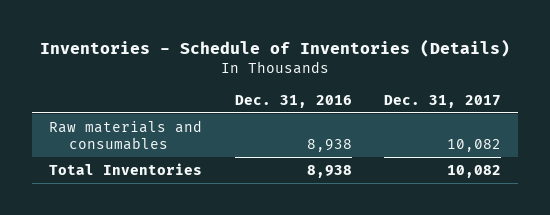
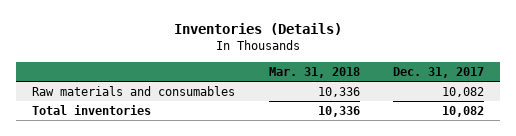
[40,39,511,58] Inventories - Schedule of Inventories (Details) -> [174,23,343,36] Inventories (Details)
[234,94,352,108] Dec. 31, 2016 -> none
none -> [268,67,360,79] Mar. 31, 2018
[48,162,202,175] Total Inventories -> [32,105,152,116] Total inventories

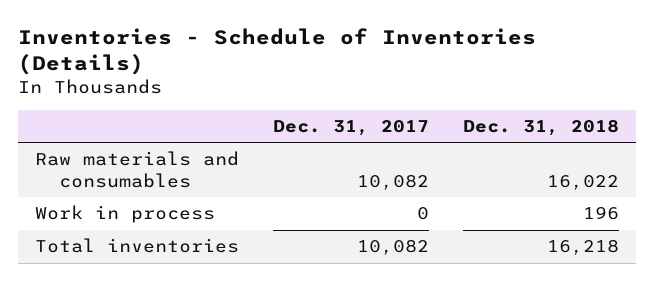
[174,23,343,36] Inventories (Details) -> [17,28,536,76] Inventories - Schedule of Inventories (Details)
[268,67,360,79] Mar. 31, 2018 -> none
none -> [462,118,619,136] Dec. 31, 2018
none -> [34,205,215,224] Work in process

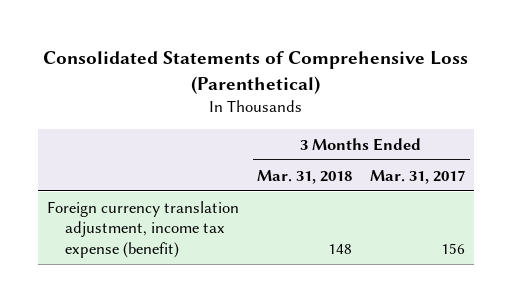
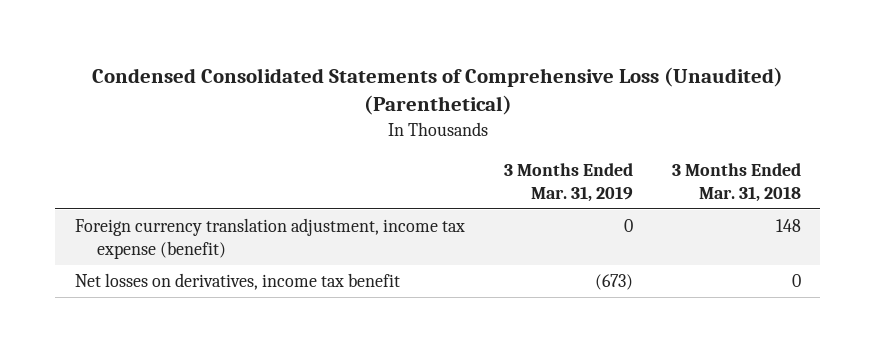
[43,50,469,94] Consolidated Statements of Comprehensive Loss (Parenthetical) -> [91,67,783,116] Condensed Consolidated Statements of Comprehensive Loss (Unaudited) (Parenthetical)
[370,169,466,184] Mar. 31, 2017 -> none
none -> [503,163,633,202] 3 Months Ended Mar. 31, 2019
none -> [74,273,400,291] Net losses on derivatives, income tax benefit

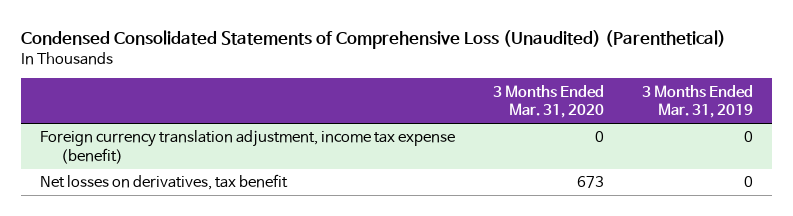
[671,163,801,202] 3 Months Ended Mar. 31, 2018 -> none
none -> [493,84,605,119] 3 Months Ended Mar. 31, 2020
[74,273,400,291] Net losses on derivatives, income tax benefit -> [40,174,289,191] Net losses on derivatives, tax benefit
[594,274,633,291] (673) -> [743,176,753,188] 0

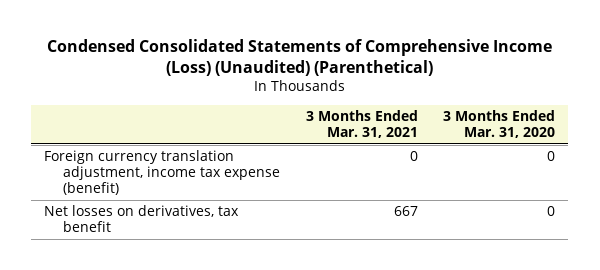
[21,30,727,50] Condensed Consolidated Statements of Comprehensive Loss (Unaudited) (Parenthetical) -> [46,39,552,77] Condensed Consolidated Statements of Comprehensive Income (Loss) (Unaudited) (Parenthetical)
[641,84,753,119] 3 Months Ended Mar. 31, 2019 -> none
none -> [305,110,418,138] 3 Months Ended Mar. 31, 2021
[577,176,605,189] 673 -> [547,206,556,217] 0

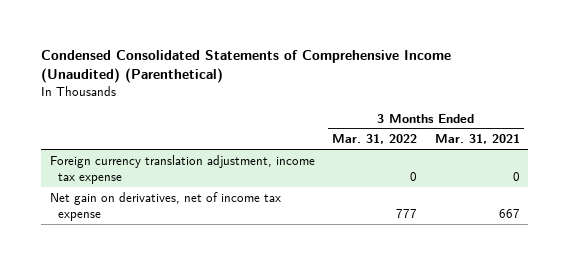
[46,39,552,77] Condensed Consolidated Statements of Comprehensive Income (Loss) (Unaudited) (Parenthetical) -> [41,50,452,84] Condensed Consolidated Statements of Comprehensive Income (Unaudited) (Parenthetical)
[443,110,556,138] 3 Months Ended Mar. 31, 2020 -> none
none -> [332,134,418,145] Mar. 31, 2022
[44,150,281,195] Foreign currency translation adjustment, income tax expense (benefit) -> [49,154,315,184] Foreign currency translation adjustment, income tax expense
[44,205,240,233] Net losses on derivatives, tax benefit -> [49,191,281,221] Net gain on derivatives, net of income tax expense

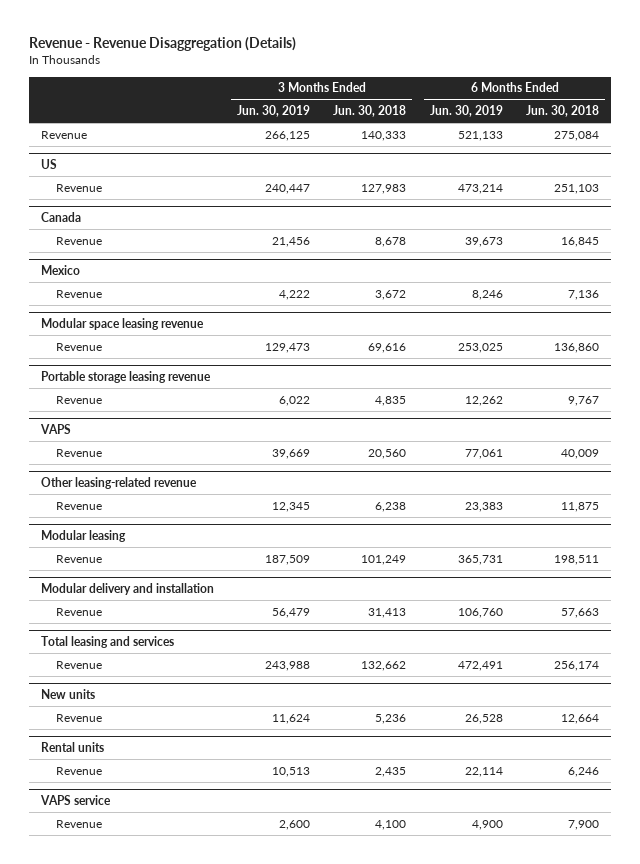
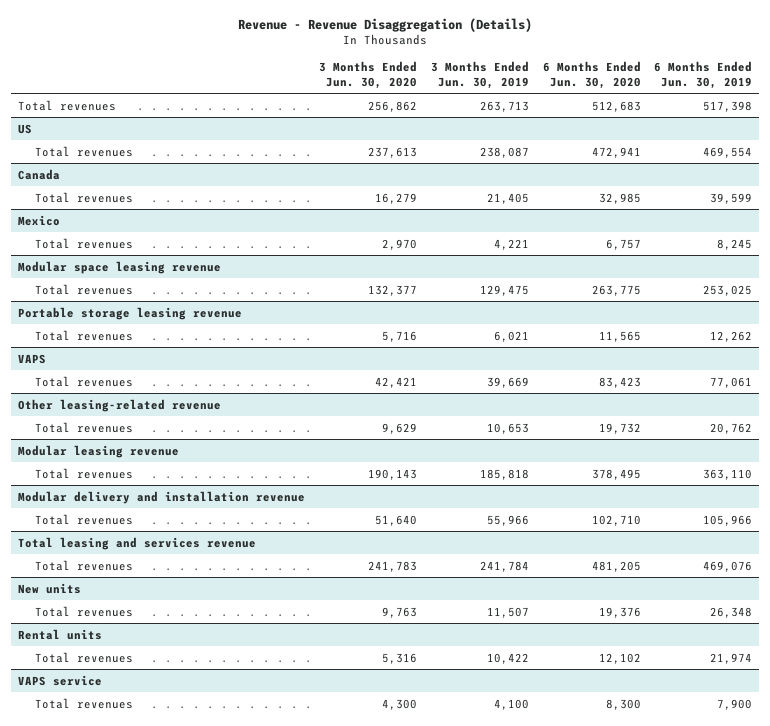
[333,105,407,118] Jun. 30, 2018 -> none
[526,105,600,118] Jun. 30, 2018 -> none
none -> [318,61,417,89] 3 Months Ended Jun. 30, 2020
none -> [542,61,641,89] 6 Months Ended Jun. 30, 2020
[40,130,87,139] Revenue -> none
none -> [17,99,116,111] Total revenues
[56,183,103,192] Revenue -> none
none -> [35,145,134,157] Total revenues
[56,236,103,245] Revenue -> none
none -> [35,191,134,203] Total revenues
[56,289,103,298] Revenue -> none
none -> [35,237,134,249] Total revenues
[56,342,103,351] Revenue -> none
none -> [35,283,134,295] Total revenues
[56,395,103,404] Revenue -> none
none -> [35,329,134,341] Total revenues
[56,448,103,457] Revenue -> [35,375,134,387] Total revenues
[56,501,103,510] Revenue -> none
[56,554,103,563] Revenue -> none
[56,607,103,616] Revenue -> none
[56,660,103,669] Revenue -> none
none -> [35,421,134,433] Total revenues
[40,529,126,542] Modular leasing -> [17,444,179,458] Modular leasing revenue
none -> [35,467,134,479] Total revenues
[40,582,214,595] Modular delivery and installation -> [17,490,305,504] Modular delivery and installation revenue
none -> [35,513,134,525] Total revenues
[40,635,174,648] Total leasing and services -> [17,536,256,550] Total leasing and services revenue
none -> [35,559,134,571] Total revenues
[56,713,103,722] Revenue -> none
none -> [35,605,134,617] Total revenues
[56,766,103,775] Revenue -> none
none -> [35,651,134,663] Total revenues
[56,819,103,828] Revenue -> none
none -> [35,697,134,709] Total revenues

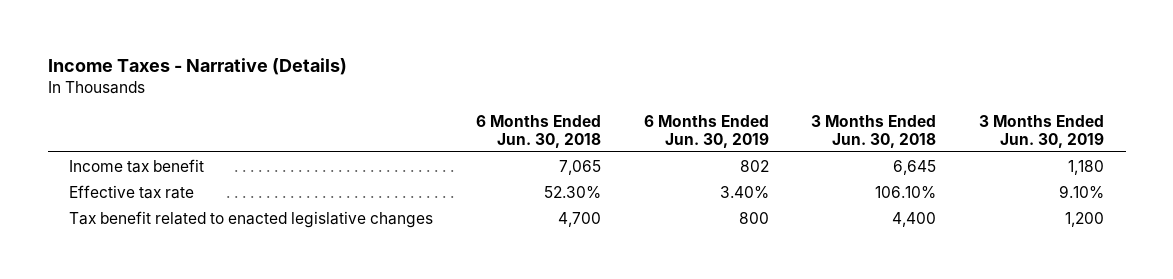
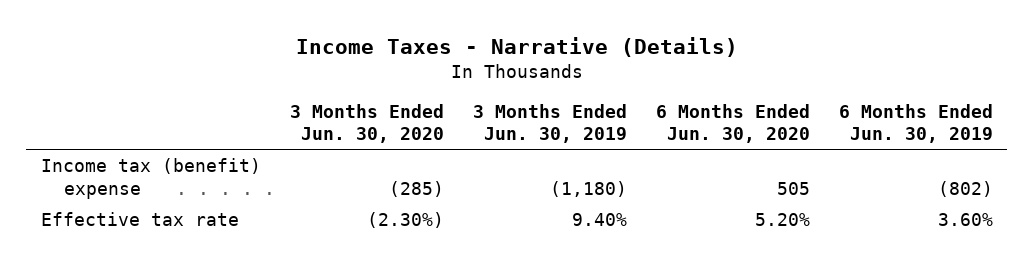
[475,114,601,148] 6 Months Ended Jun. 30, 2018 -> none
[811,114,937,148] 3 Months Ended Jun. 30, 2018 -> none
none -> [289,103,444,144] 3 Months Ended Jun. 30, 2020
none -> [655,103,810,144] 6 Months Ended Jun. 30, 2020
[68,210,433,228] Tax benefit related to enacted legislative changes -> none
[68,158,204,173] Income tax benefit -> [40,158,261,199] Income tax (benefit) expense
[739,159,769,172] 802 -> [937,180,993,197] (802)
[1068,159,1105,175] 1,180 -> [549,180,627,197] (1,180)
[719,185,769,198] 3.40% -> [937,213,993,227] 3.60%
[1059,184,1105,198] 9.10% -> [571,213,627,227] 9.40%

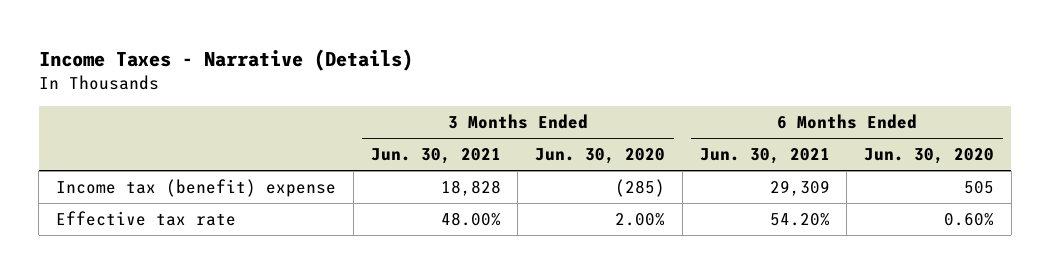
[472,103,627,144] 3 Months Ended Jun. 30, 2019 -> none
[838,103,993,144] 6 Months Ended Jun. 30, 2019 -> none
none -> [370,148,501,165] Jun. 30, 2021
none -> [699,148,830,165] Jun. 30, 2021
[366,212,444,229] (2.30%) -> [615,213,666,227] 2.00%
[754,213,810,227] 5.20% -> [944,213,995,227] 0.60%

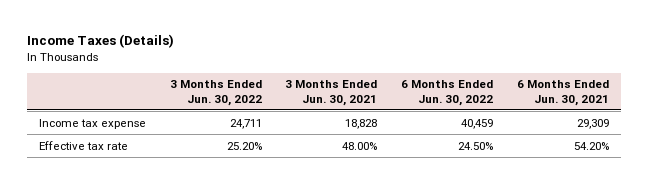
[38,48,413,71] Income Taxes - Narrative (Details) -> [27,34,175,49] Income Taxes (Details)
[535,148,666,165] Jun. 30, 2020 -> none
[864,148,995,165] Jun. 30, 2020 -> none
none -> [169,80,262,106] 3 Months Ended Jun. 30, 2022
none -> [401,80,494,106] 6 Months Ended Jun. 30, 2022
[56,179,337,198] Income tax (benefit) expense -> [38,118,146,129] Income tax expense

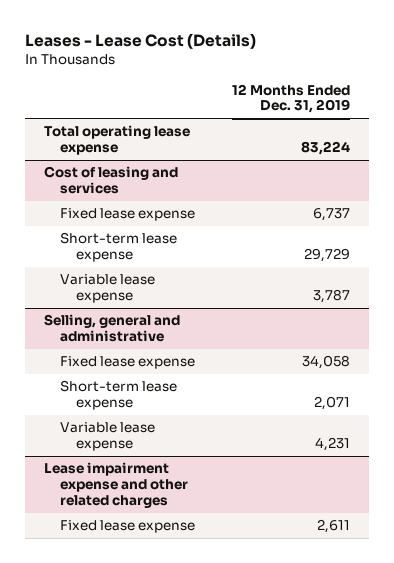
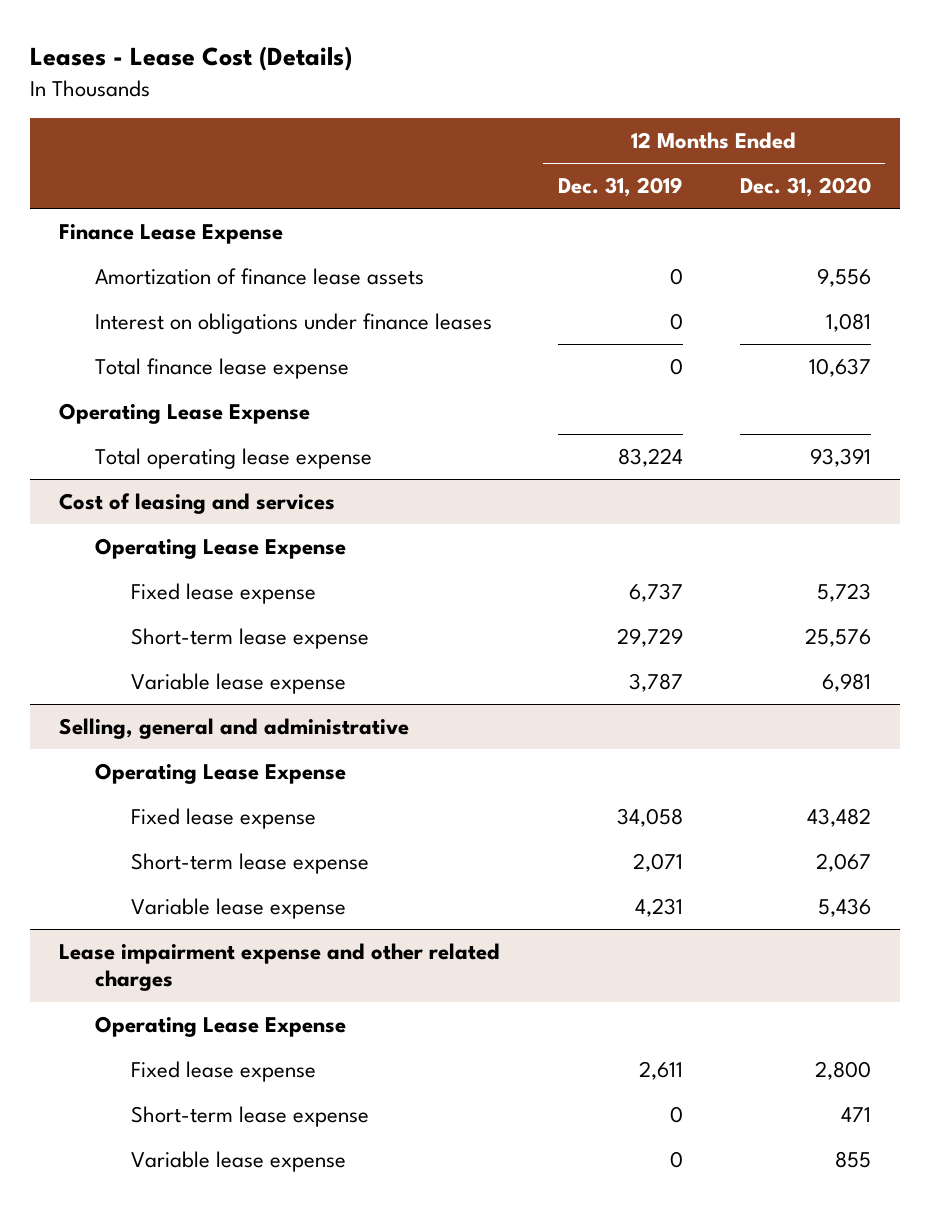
none -> [739,177,871,198] Dec. 31, 2020
none -> [59,223,284,244] Finance Lease Expense
none -> [94,267,424,285] Amortization of finance lease assets
none -> [94,312,492,334] Interest on obligations under finance leases
none -> [94,357,349,379] Total finance lease expense
none -> [59,402,311,424] Operating Lease Expense
none -> [94,537,346,559] Operating Lease Expense
none -> [94,762,346,784] Operating Lease Expense
none -> [94,1015,346,1037] Operating Lease Expense
none -> [130,1105,369,1127] Short-term lease expense
none -> [130,1150,346,1172] Variable lease expense

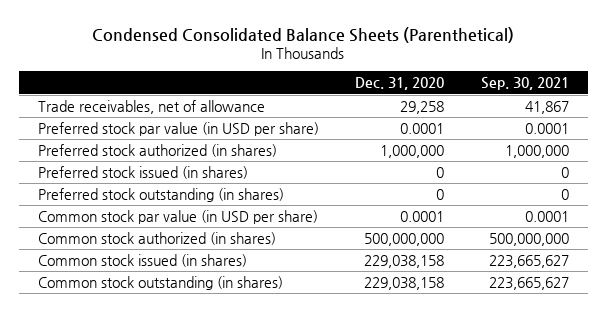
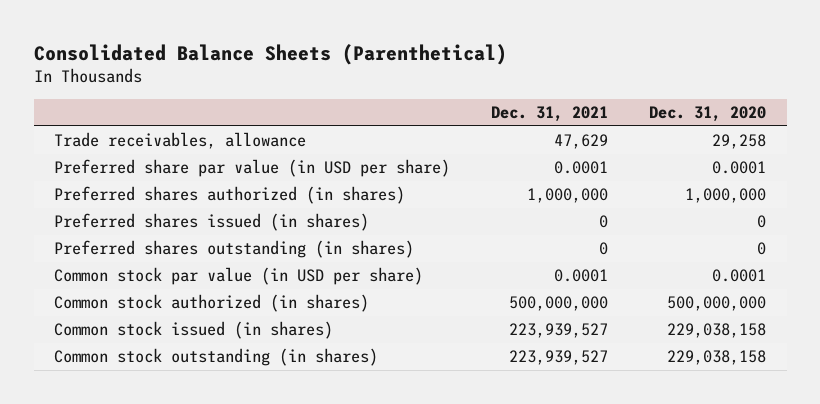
[92,27,515,44] Condensed Consolidated Balance Sheets (Parenthetical) -> [33,43,507,65] Consolidated Balance Sheets (Parenthetical)
[481,77,570,91] Sep. 30, 2021 -> none
none -> [491,106,609,123] Dec. 31, 2021
[37,99,265,114] Trade receivables, net of allowance -> [54,132,307,150] Trade receivables, allowance
[37,121,319,136] Preferred stock par value (in USD per share) -> [54,159,451,178] Preferred share par value (in USD per share)
[37,143,277,157] Preferred stock authorized (in shares) -> [54,186,406,205] Preferred shares authorized (in shares)
[37,165,248,179] Preferred stock issued (in shares) -> [54,213,370,232] Preferred shares issued (in shares)
[37,187,284,202] Preferred stock outstanding (in shares) -> [54,240,415,259] Preferred shares outstanding (in shares)

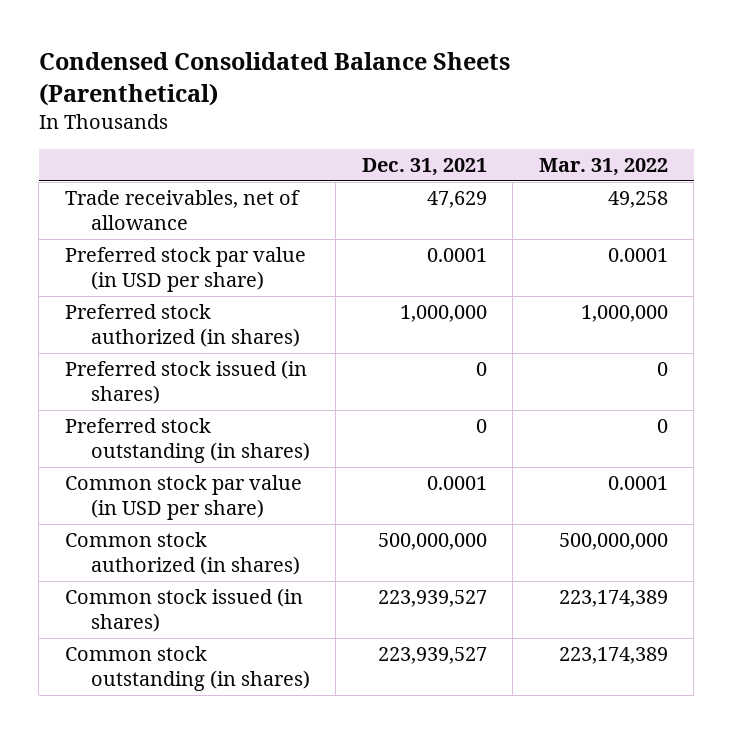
[33,43,507,65] Consolidated Balance Sheets (Parenthetical) -> [38,52,510,106] Condensed Consolidated Balance Sheets (Parenthetical)
[649,106,767,123] Dec. 31, 2020 -> none
none -> [538,158,668,177] Mar. 31, 2022
[54,132,307,150] Trade receivables, allowance -> [64,189,300,231] Trade receivables, net of allowance
[54,159,451,178] Preferred share par value (in USD per share) -> [64,246,306,293] Preferred stock par value (in USD per share)
[54,186,406,205] Preferred shares authorized (in shares) -> [64,303,300,348] Preferred stock authorized (in shares)
[54,213,370,232] Preferred shares issued (in shares) -> [64,359,307,405] Preferred stock issued (in shares)
[54,240,415,259] Preferred shares outstanding (in shares) -> [64,417,310,464] Preferred stock outstanding (in shares)

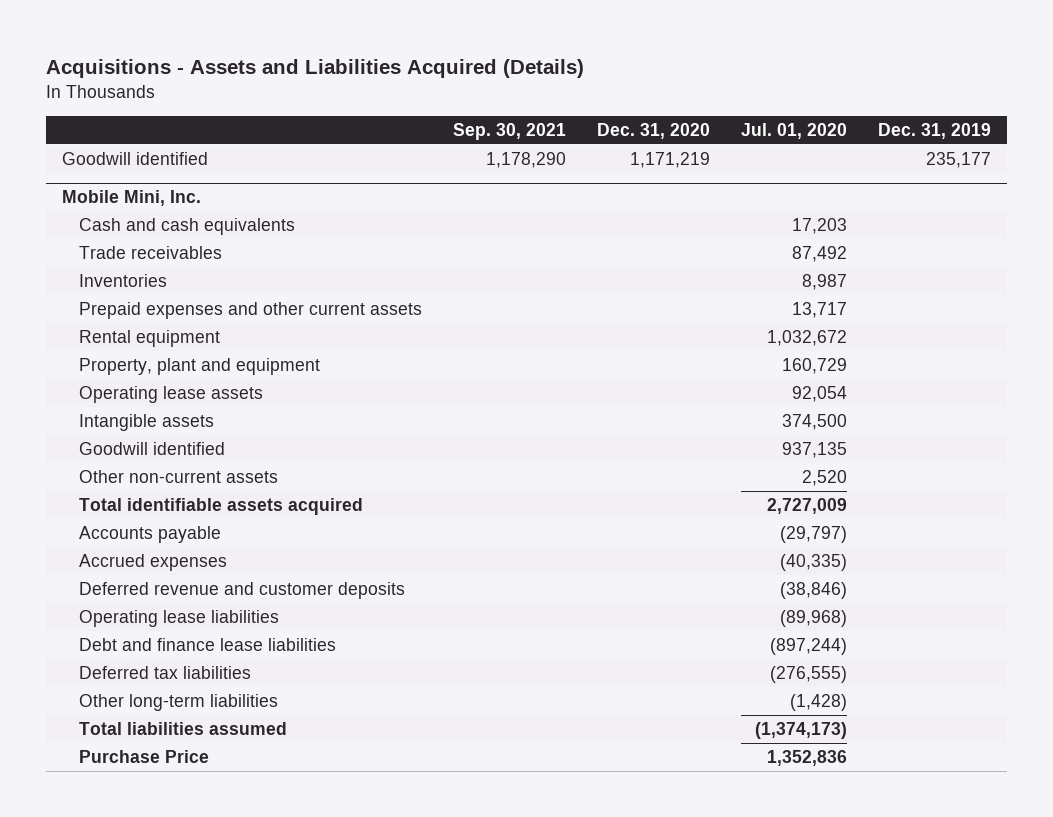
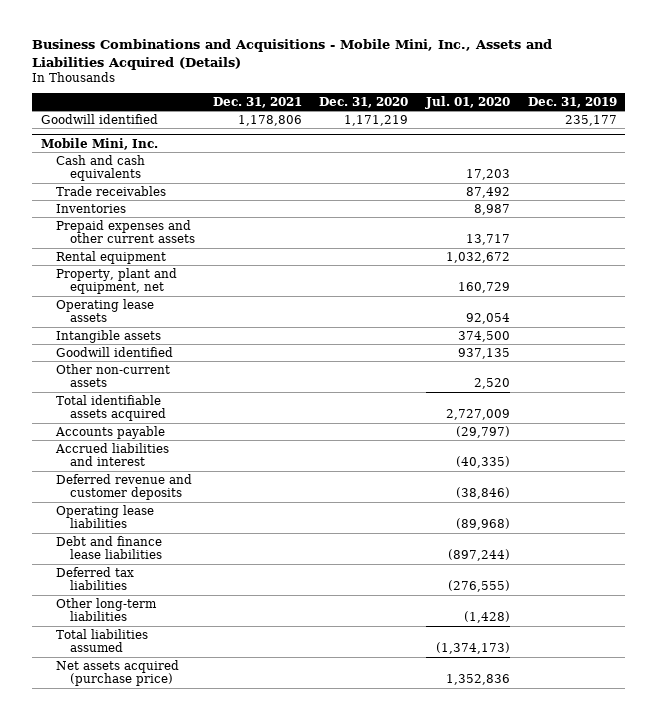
[46,58,585,78] Acquisitions - Assets and Liabilities Acquired (Details) -> [31,39,552,70] Business Combinations and Acquisitions - Mobile Mini, Inc., Assets and Liabilities Acquired (Details)
[452,122,566,140] Sep. 30, 2021 -> none
none -> [212,97,302,109] Dec. 31, 2021
[78,358,320,376] Property, plant and equipment -> [55,267,177,295] Property, plant and equipment, net
[78,554,227,572] Accrued expenses -> [54,442,169,467] Accrued liabilities and interest
[78,750,209,764] Purchase Price -> [55,659,179,687] Net assets acquired (purchase price)

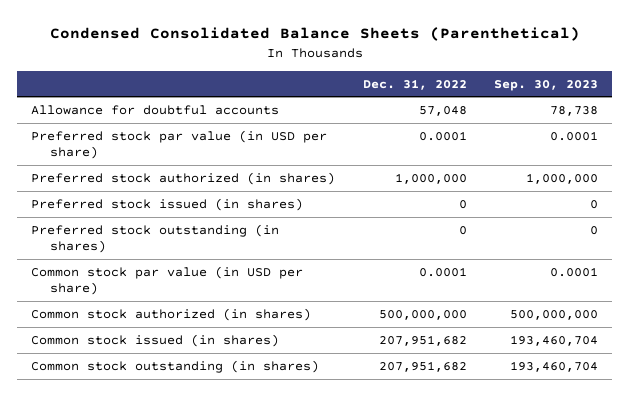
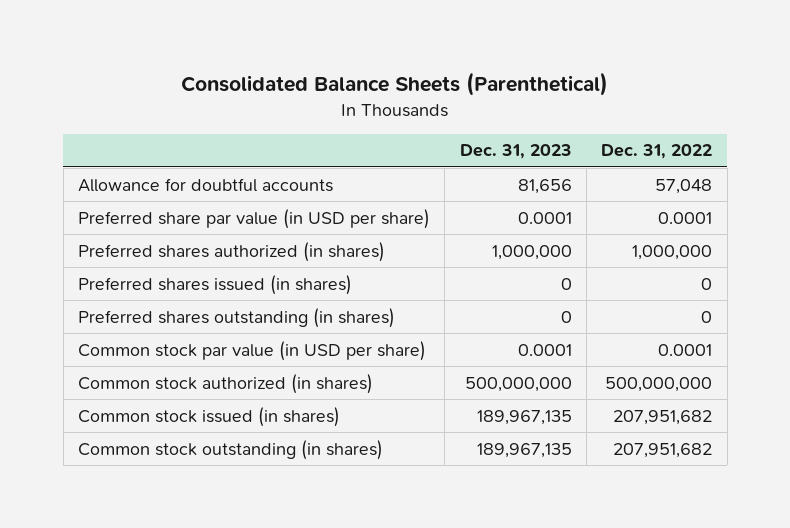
[49,27,580,42] Condensed Consolidated Balance Sheets (Parenthetical) -> [181,72,609,97] Consolidated Balance Sheets (Parenthetical)
[494,79,599,91] Sep. 30, 2023 -> none
none -> [459,144,572,160] Dec. 31, 2023
[30,129,327,159] Preferred stock par value (in USD per share) -> [77,208,430,229] Preferred share par value (in USD per share)
[30,171,335,185] Preferred stock authorized (in shares) -> [77,241,385,262] Preferred shares authorized (in shares)
[30,197,303,211] Preferred stock issued (in shares) -> [77,274,352,295] Preferred shares issued (in shares)
[30,223,279,253] Preferred stock outstanding (in shares) -> [77,307,395,328] Preferred shares outstanding (in shares)

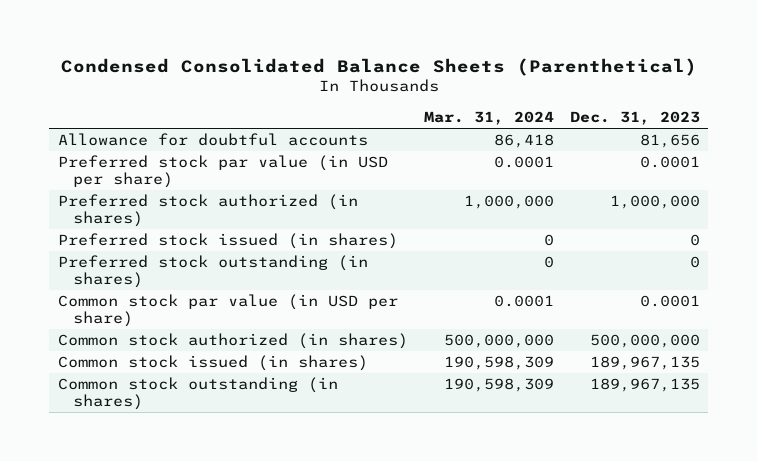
[181,72,609,97] Consolidated Balance Sheets (Parenthetical) -> [60,57,697,76] Condensed Consolidated Balance Sheets (Parenthetical)
[601,144,713,160] Dec. 31, 2022 -> none
none -> [423,111,554,126] Mar. 31, 2024
[77,208,430,229] Preferred share par value (in USD per share) -> [57,155,388,189] Preferred stock par value (in USD per share)
[77,241,385,262] Preferred shares authorized (in shares) -> [57,194,358,228] Preferred stock authorized (in shares)
[77,274,352,295] Preferred shares issued (in shares) -> [57,233,398,250] Preferred stock issued (in shares)
[77,307,395,328] Preferred shares outstanding (in shares) -> [57,255,368,289] Preferred stock outstanding (in shares)

